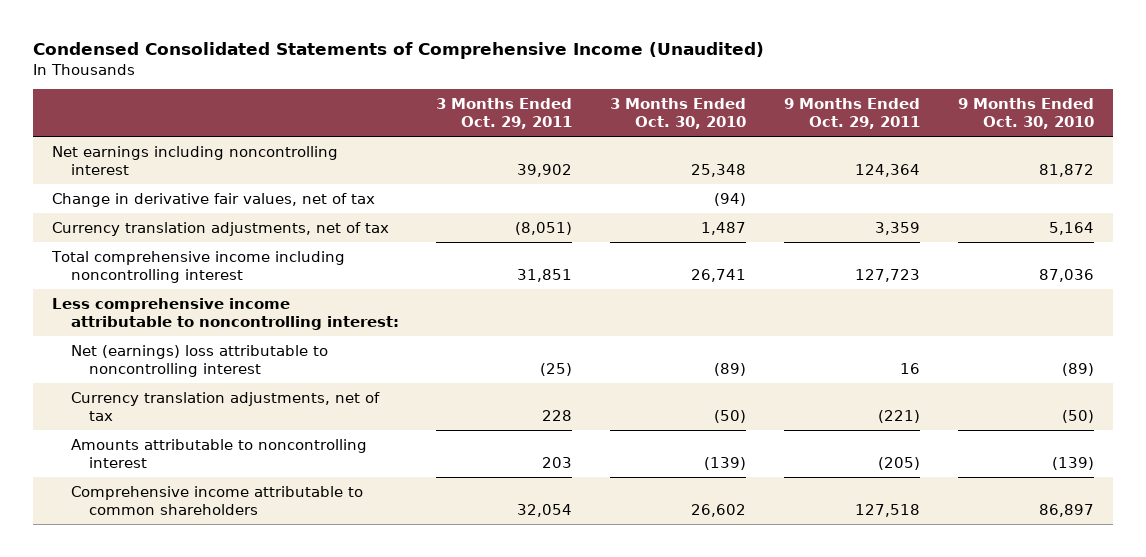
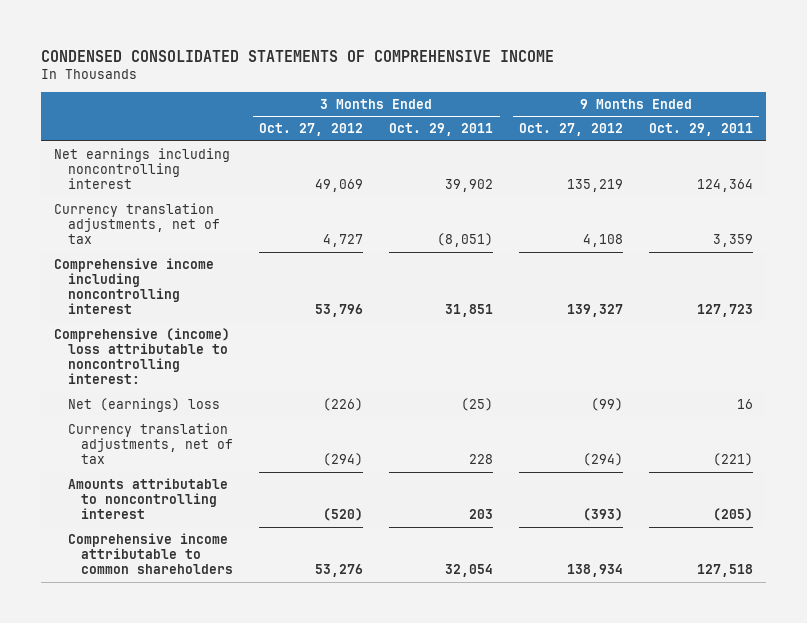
[33,42,765,60] Condensed Consolidated Statements of Comprehensive Income (Unaudited) -> [41,49,555,62] CONDENSED CONSOLIDATED STATEMENTS OF COMPREHENSIVE INCOME
[610,97,747,130] 3 Months Ended Oct. 30, 2010 -> none
[957,97,1094,130] 9 Months Ended Oct. 30, 2010 -> none
none -> [259,123,364,137] Oct. 27, 2012
none -> [519,123,624,137] Oct. 27, 2012
[51,192,375,207] Change in derivative fair values, net of tax -> none
[50,250,345,284] Total comprehensive income including noncontrolling interest -> [54,257,215,315] Comprehensive income including noncontrolling interest
[51,297,399,331] Less comprehensive income attributable to noncontrolling interest: -> [54,327,231,385] Comprehensive (income) loss attributable to noncontrolling interest:
[70,344,328,378] Net (earnings) loss attributable to noncontrolling interest -> [67,397,220,412] Net (earnings) loss

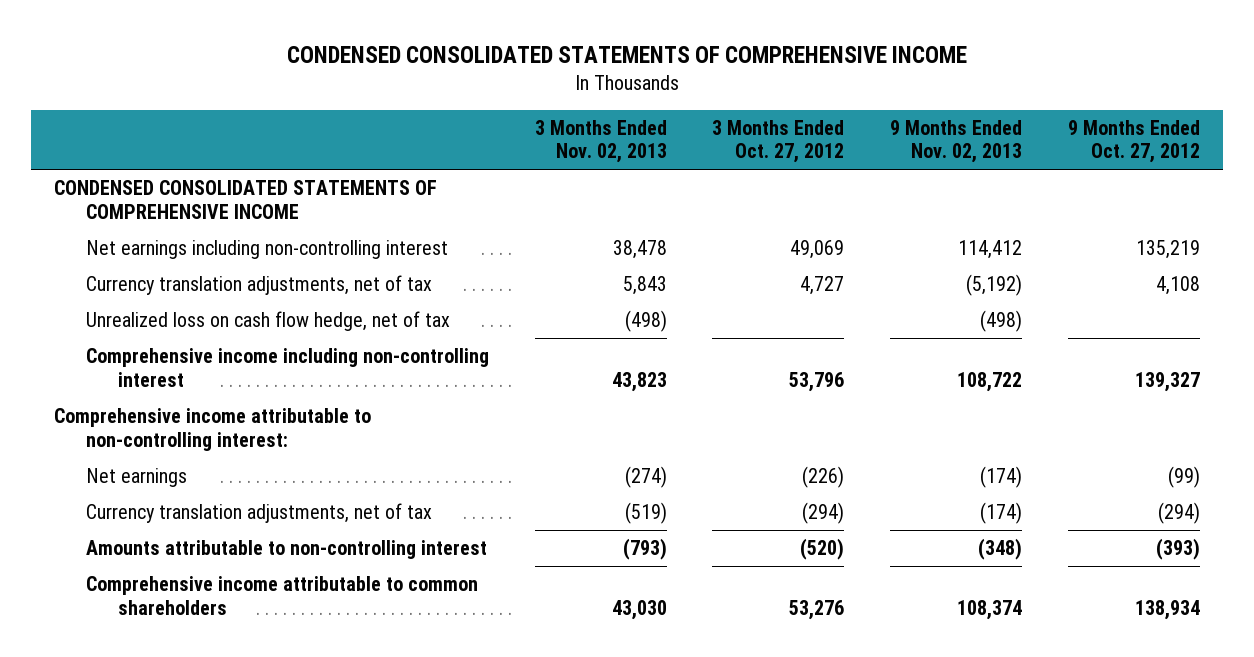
[389,123,494,137] Oct. 29, 2011 -> none
[649,123,754,137] Oct. 29, 2011 -> none
none -> [534,120,667,164] 3 Months Ended Nov. 02, 2013
none -> [890,120,1023,164] 9 Months Ended Nov. 02, 2013
none -> [54,180,438,219] CONDENSED CONSOLIDATED STATEMENTS OF COMPREHENSIVE INCOME
[54,147,231,190] Net earnings including noncontrolling interest -> [86,240,449,260] Net earnings including non-controlling interest
none -> [86,311,451,332] Unrealized loss on cash flow hedge, net of tax
[54,257,215,315] Comprehensive income including noncontrolling interest -> [86,348,490,387] Comprehensive income including non-controlling interest
[54,327,231,385] Comprehensive (income) loss attributable to noncontrolling interest: -> [54,408,372,451] Comprehensive income attributable to non-controlling interest:
[67,397,220,412] Net (earnings) loss -> [86,468,188,488] Net earnings
[67,477,228,520] Amounts attributable to noncontrolling interest -> [86,540,488,560] Amounts attributable to non-controlling interest

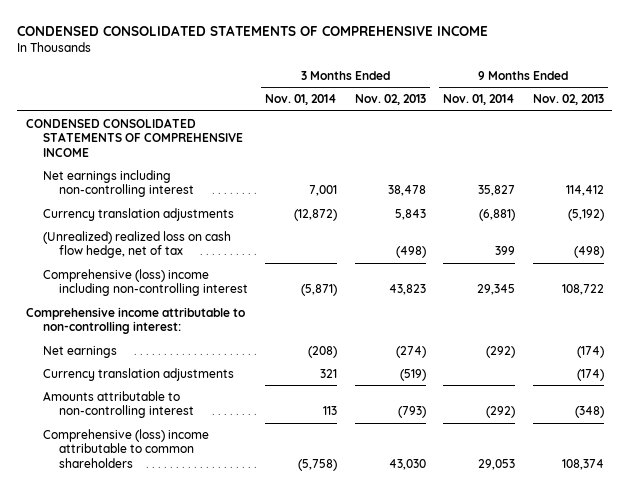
[712,120,845,164] 3 Months Ended Oct. 27, 2012 -> none
[1067,120,1200,164] 9 Months Ended Oct. 27, 2012 -> none
none -> [265,94,338,106] Nov. 01, 2014
none -> [443,94,516,106] Nov. 01, 2014
[86,275,433,296] Currency translation adjustments, net of tax -> [42,207,234,221] Currency translation adjustments
[86,311,451,332] Unrealized loss on cash flow hedge, net of tax -> [42,230,231,259] (Unrealized) realized loss on cash flow hedge, net of tax
[86,348,490,387] Comprehensive income including non-controlling interest -> [42,268,249,297] Comprehensive (loss) income including non-controlling interest
[86,503,433,524] Currency translation adjustments, net of tax -> [42,367,234,381] Currency translation adjustments
[86,576,479,615] Comprehensive income attributable to common shareholders -> [42,428,209,468] Comprehensive (loss) income attributable to common shareholders

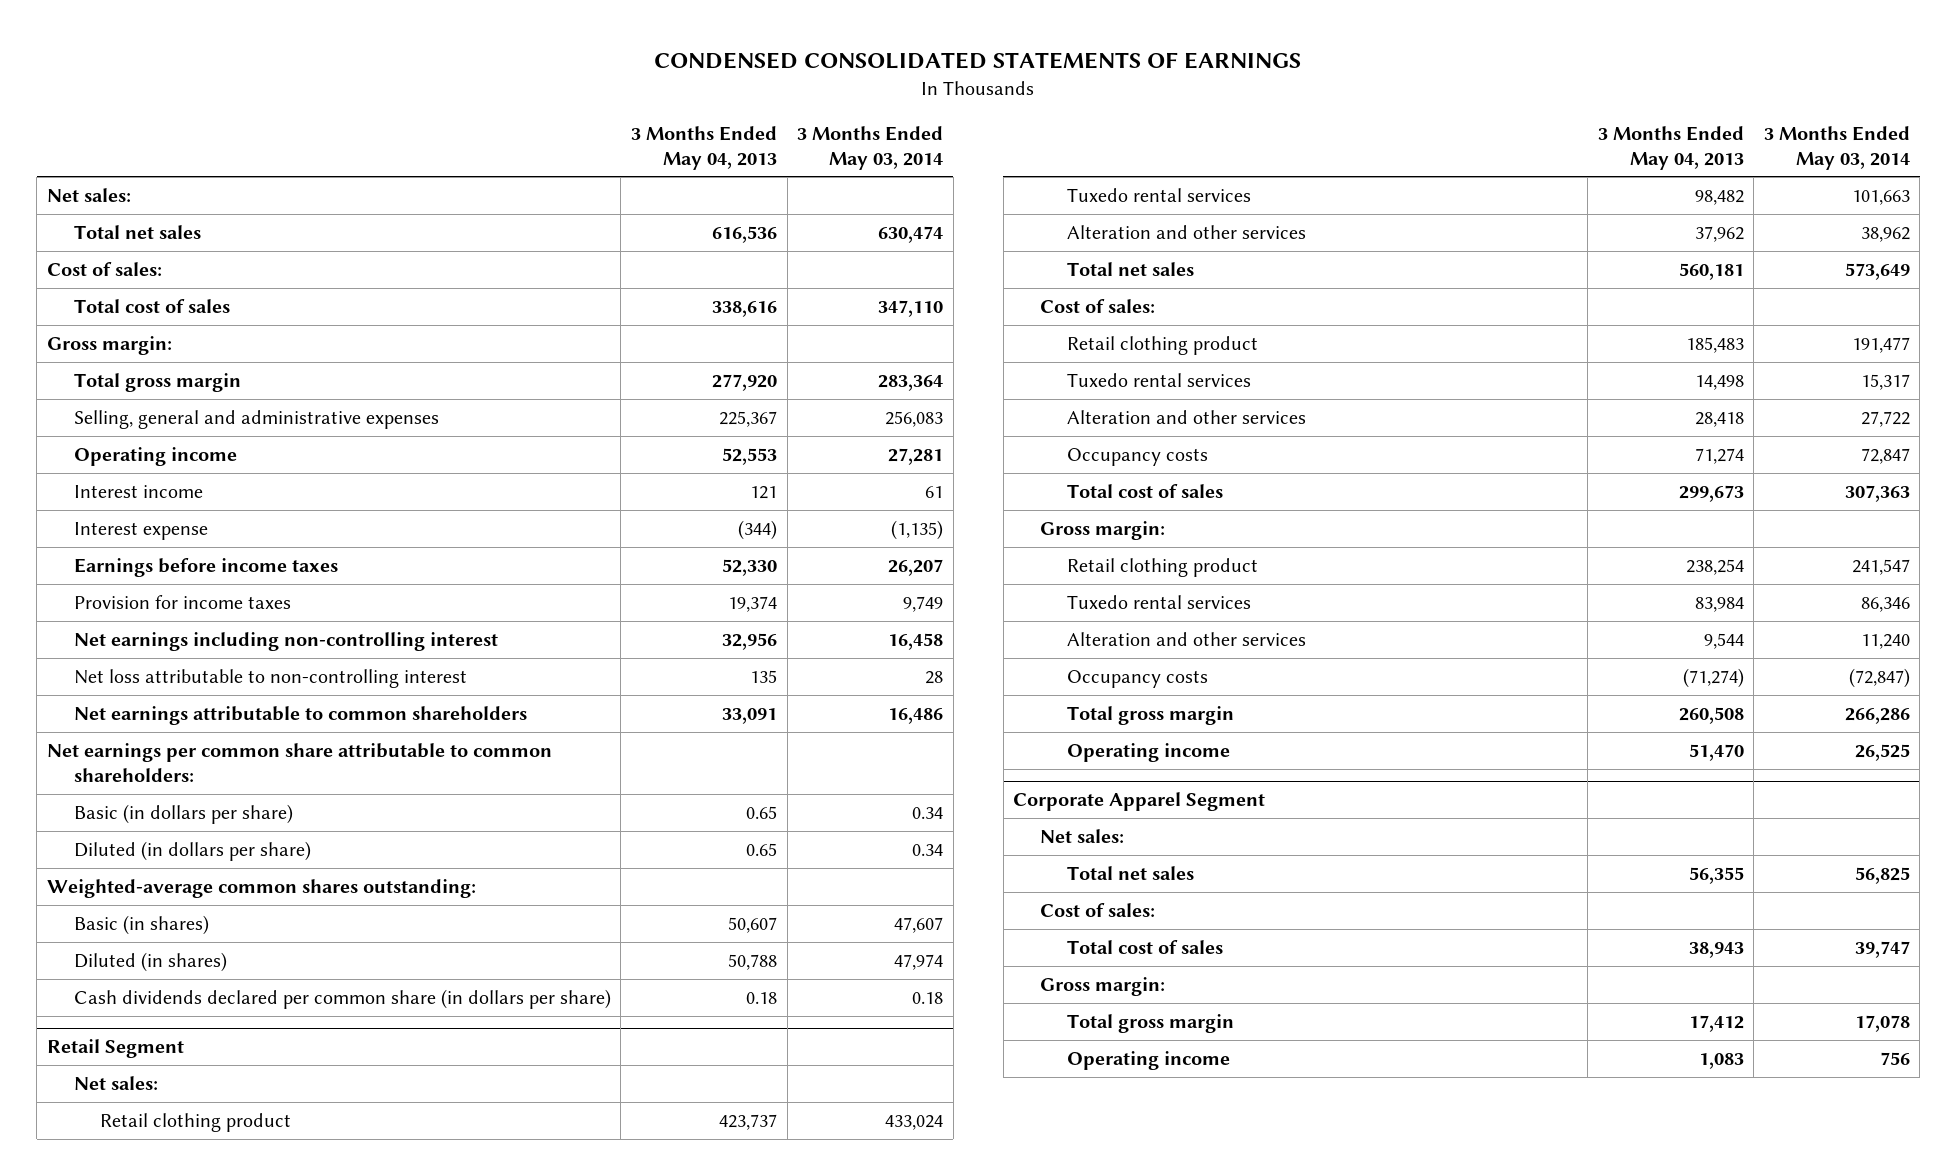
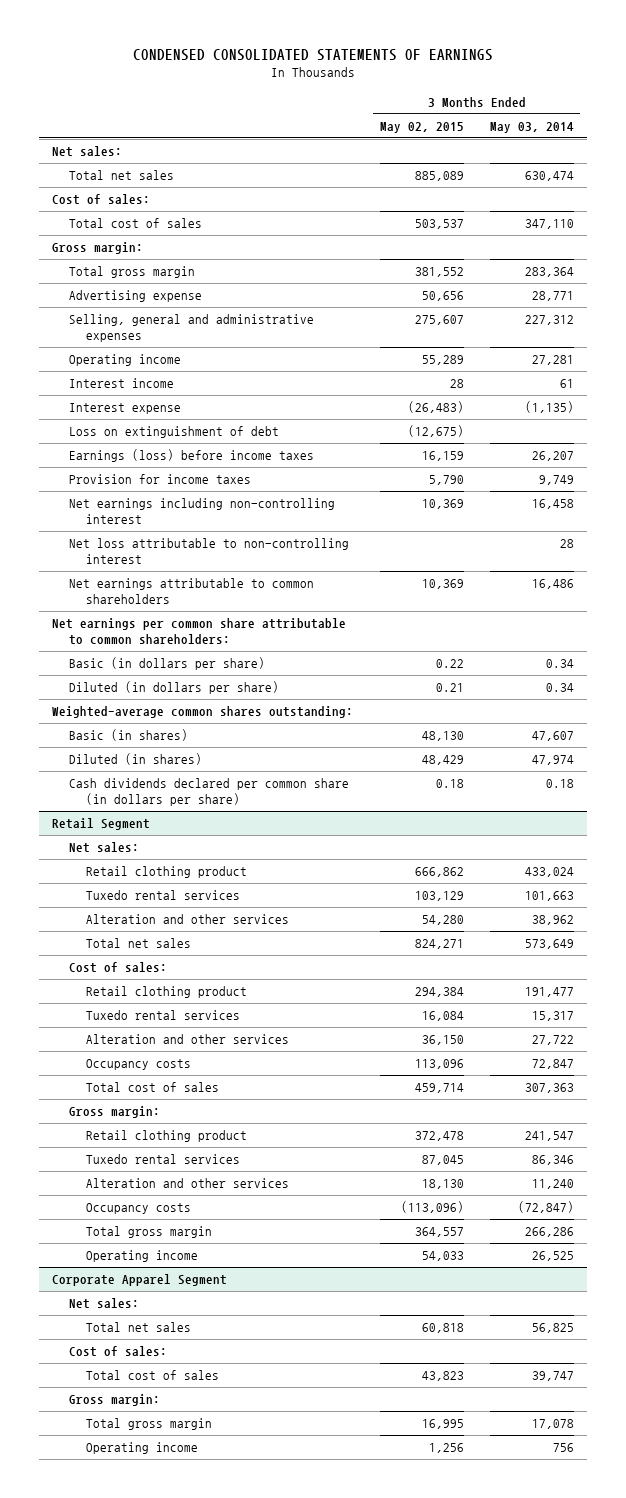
[630,125,777,170] 3 Months Ended May 04, 2013 -> none
none -> [379,121,464,133] May 02, 2015
none -> [69,290,203,303] Advertising expense
[885,410,944,427] 256,083 -> [524,315,574,326] 227,312
none -> [69,426,280,439] Loss on extinguishment of debt
[73,557,338,577] Earnings before income taxes -> [69,449,315,463] Earnings (loss) before income taxes

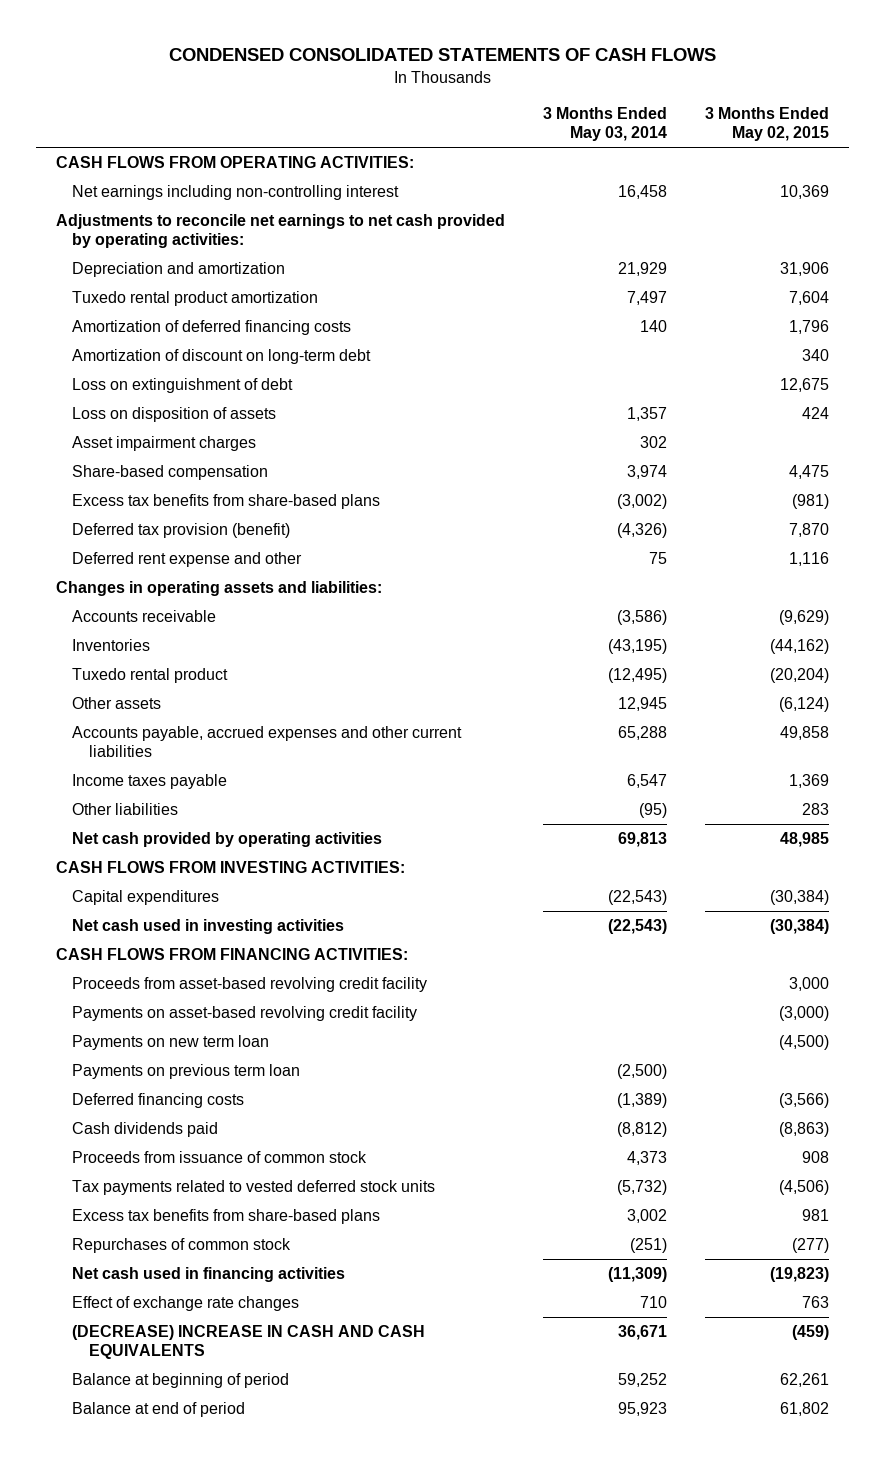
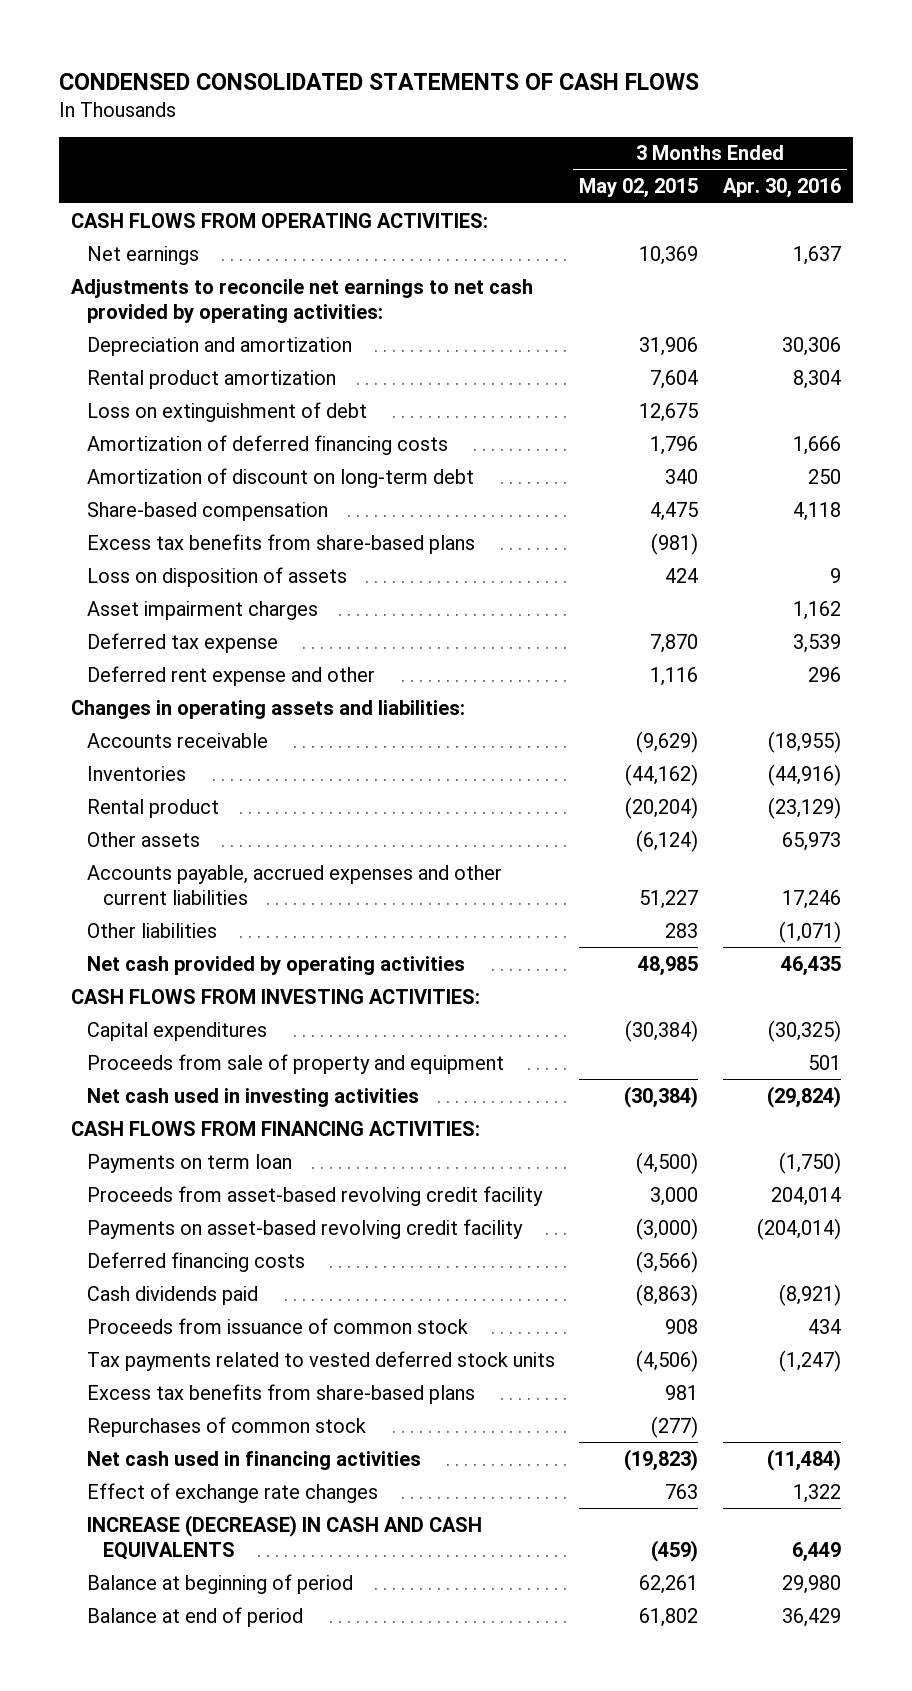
[543,107,668,142] 3 Months Ended May 03, 2014 -> none
none -> [722,178,841,199] Apr. 30, 2016
[72,184,400,200] Net earnings including non-controlling interest -> [86,245,199,265] Net earnings
[72,290,319,306] Tuxedo rental product amortization -> [86,369,336,389] Rental product amortization
[72,377,294,393] Loss on extinguishment of debt -> [86,401,367,422] Loss on extinguishment of debt
[72,406,277,422] Loss on disposition of assets -> [86,566,347,587] Loss on disposition of assets
[72,435,257,451] Asset impairment charges -> [86,600,318,620] Asset impairment charges
[72,522,291,538] Deferred tax provision (benefit) -> [86,632,278,653] Deferred tax expense
[72,667,229,683] Tuxedo rental product -> [86,798,219,818] Rental product
[72,773,228,789] Income taxes payable -> none
[780,725,830,740] 49,858 -> [639,889,699,909] 51,227
none -> [86,1053,504,1074] Proceeds from sale of property and equipment
none -> [86,1153,292,1173] Payments on term loan
[72,1034,270,1050] Payments on new term loan -> none
[72,1063,301,1079] Payments on previous term loan -> none
[72,1324,426,1360] (DECREASE) INCREASE IN CASH AND CASH EQUIVALENTS -> [86,1514,482,1560] INCREASE (DECREASE) IN CASH AND CASH EQUIVALENTS

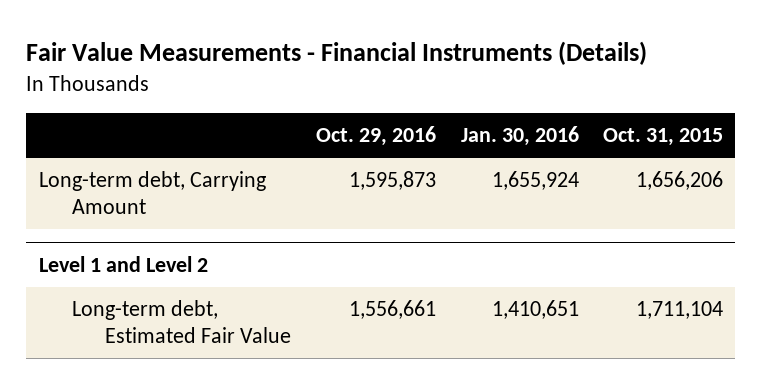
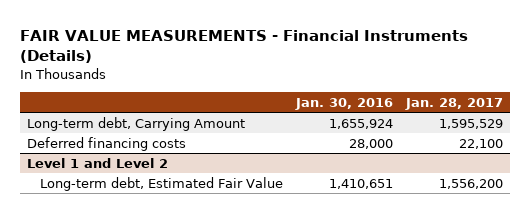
[26,40,648,65] Fair Value Measurements - Financial Instruments (Details) -> [20,29,469,64] FAIR VALUE MEASUREMENTS - Financial Instruments (Details)
[316,126,437,147] Oct. 29, 2016 -> none
[603,128,724,147] Oct. 31, 2015 -> none
none -> [405,97,504,110] Jan. 28, 2017
none -> [27,136,187,151] Deferred financing costs

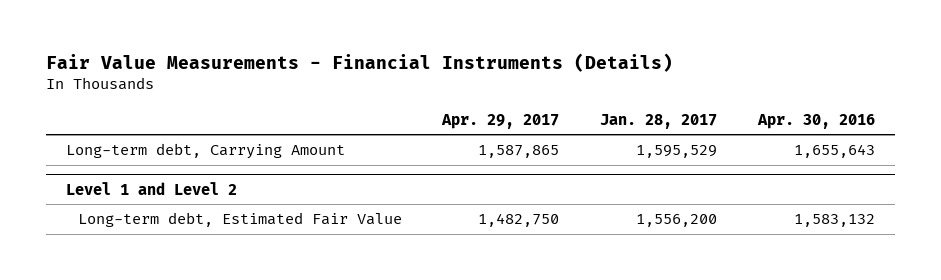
[20,29,469,64] FAIR VALUE MEASUREMENTS - Financial Instruments (Details) -> [45,53,673,73] Fair Value Measurements - Financial Instruments (Details)
[294,97,393,110] Jan. 30, 2016 -> none
none -> [441,113,560,129] Apr. 29, 2017
none -> [757,113,876,129] Apr. 30, 2016
[27,136,187,151] Deferred financing costs -> none

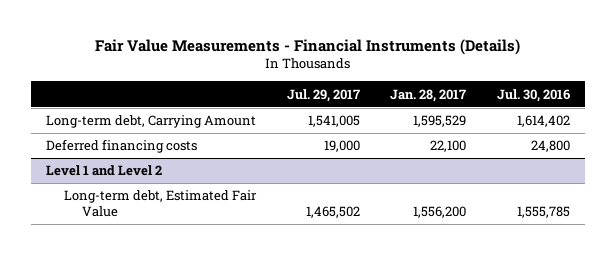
[441,113,560,129] Apr. 29, 2017 -> none
[757,113,876,129] Apr. 30, 2016 -> none
none -> [286,88,360,102] Jul. 29, 2017
none -> [496,88,570,102] Jul. 30, 2016
none -> [46,139,198,154] Deferred financing costs

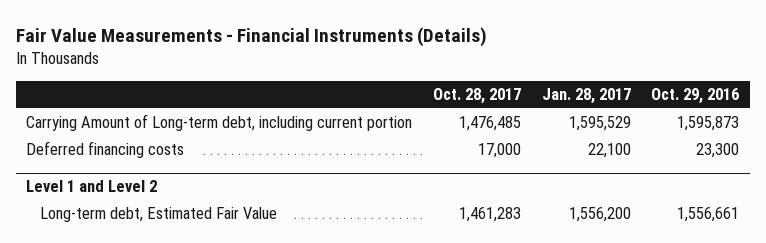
[286,88,360,102] Jul. 29, 2017 -> none
[496,88,570,102] Jul. 30, 2016 -> none
none -> [433,88,522,105] Oct. 28, 2017
none -> [651,88,740,105] Oct. 29, 2016
[46,115,257,129] Long-term debt, Carrying Amount -> [26,114,413,132] Carrying Amount of Long-term debt, including current portion

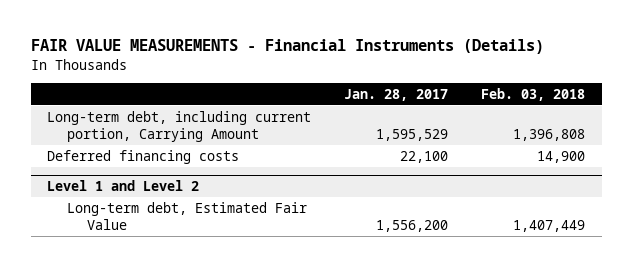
[16,26,488,47] Fair Value Measurements - Financial Instruments (Details) -> [30,39,544,55] FAIR VALUE MEASUREMENTS - Financial Instruments (Details)
[433,88,522,105] Oct. 28, 2017 -> none
[651,88,740,105] Oct. 29, 2016 -> none
none -> [481,87,586,101] Feb. 03, 2018
[26,114,413,132] Carrying Amount of Long-term debt, including current portion -> [47,110,312,143] Long-term debt, including current portion, Carrying Amount

